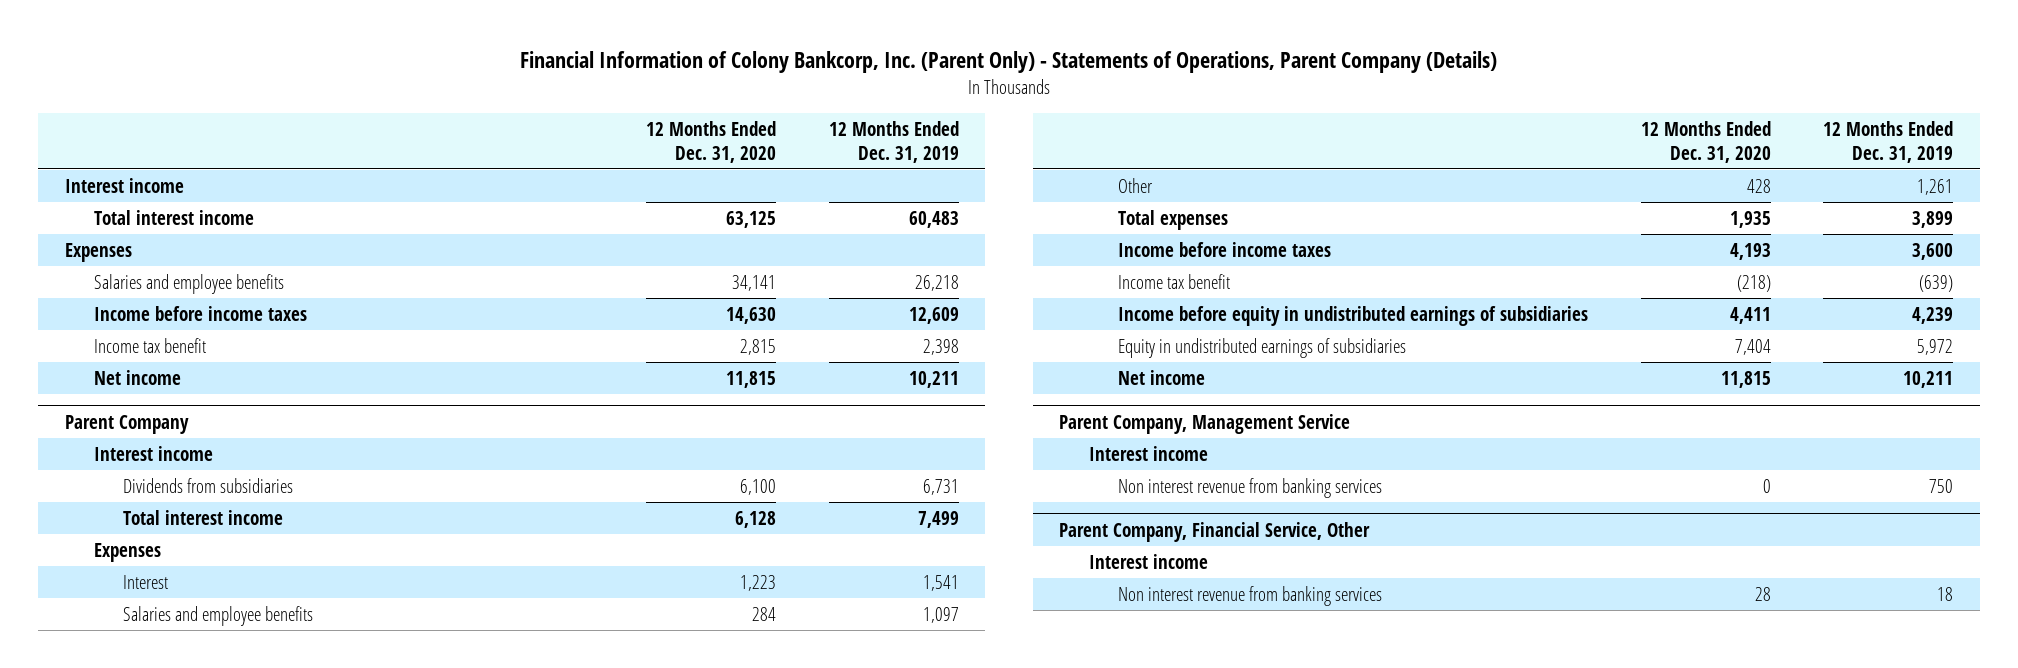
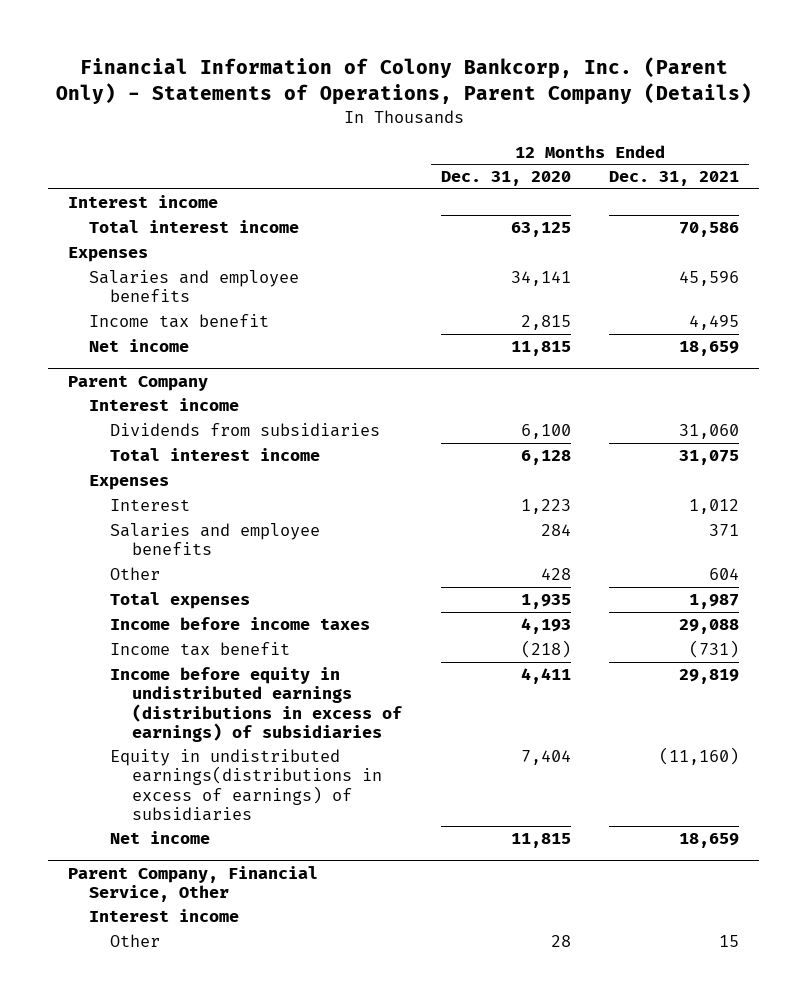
[828,120,959,163] 12 Months Ended Dec. 31, 2019 -> none
none -> [609,171,740,187] Dec. 31, 2021
[94,305,308,321] Income before income taxes -> none
[1117,305,1588,326] Income before equity in undistributed earnings of subsidiaries -> [110,667,402,742] Income before equity in undistributed earnings (distributions in excess of earnings) of subsidiaries
[1117,337,1406,358] Equity in undistributed earnings of subsidiaries -> [110,749,382,821] Equity in undistributed earnings(distributions in excess of earnings) of subsidiaries
[1059,413,1351,434] Parent Company, Management Service -> none
[1088,445,1208,461] Interest income -> none
[1117,477,1382,498] Non interest revenue from banking services -> none
[1117,585,1382,606] Non interest revenue from banking services -> [110,934,161,948] Other

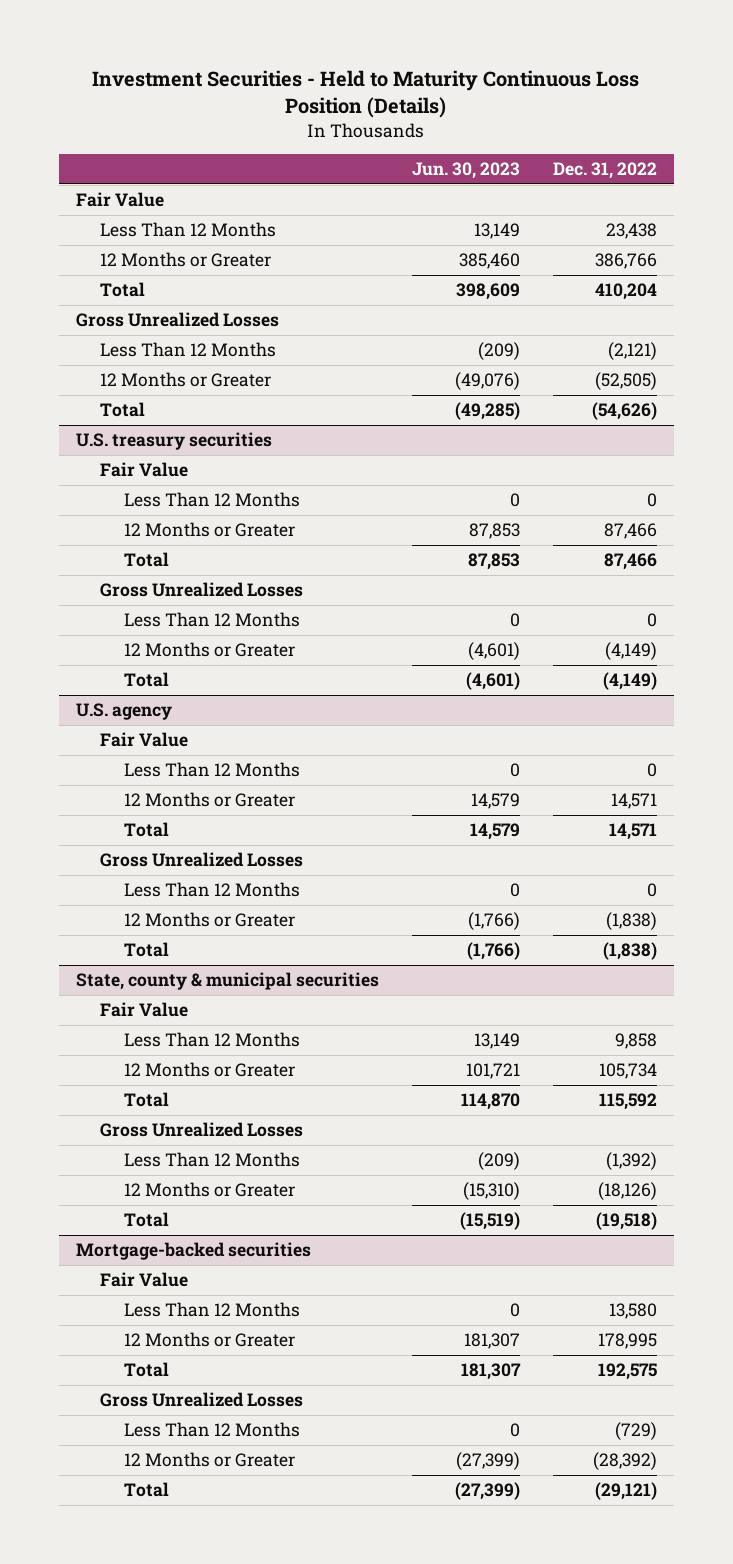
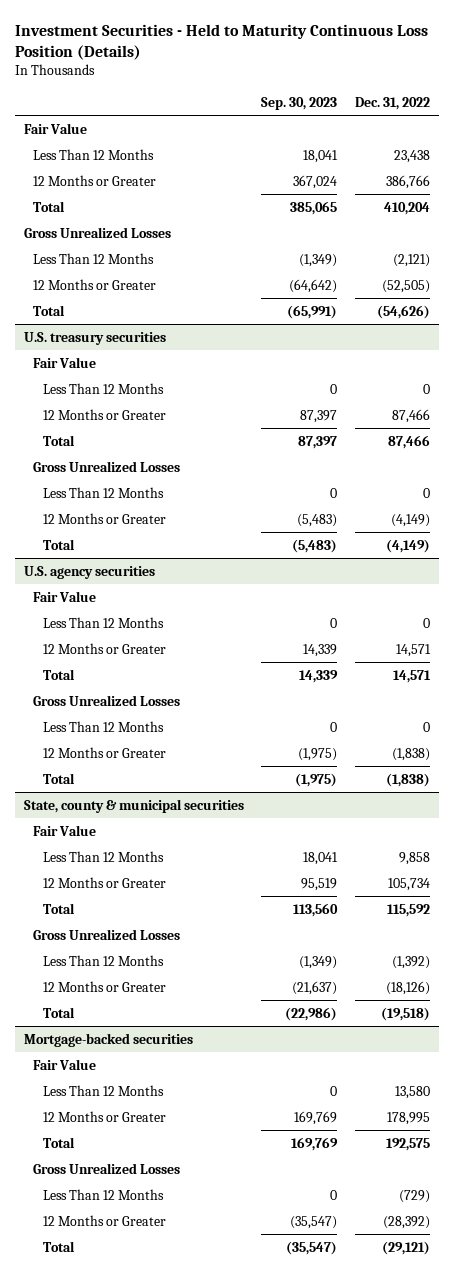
[411,162,520,180] Jun. 30, 2023 -> none
none -> [261,96,338,110] Sep. 30, 2023
[75,703,172,721] U.S. agency -> [23,565,155,579] U.S. agency securities

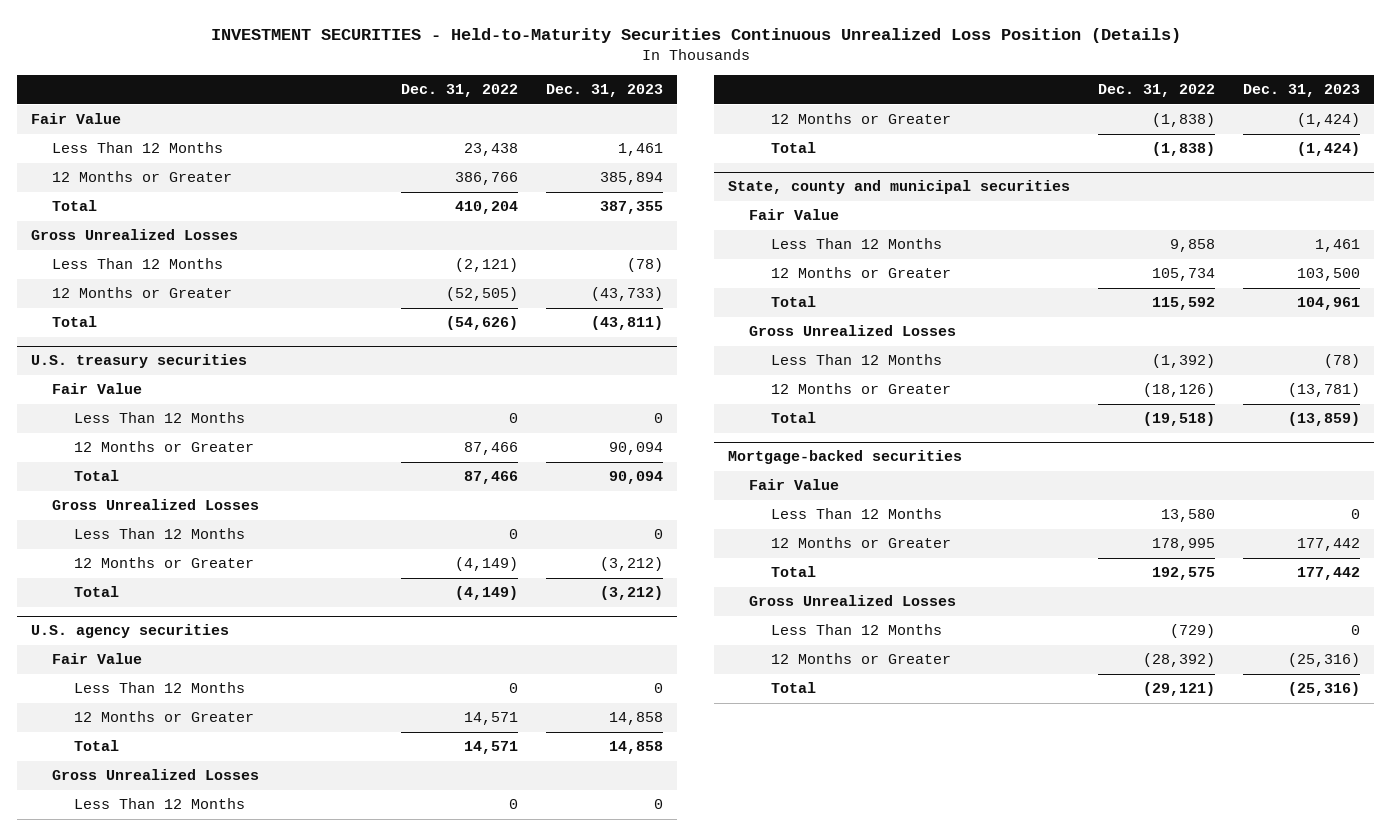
[14,23,428,60] Investment Securities - Held to Maturity Continuous Loss Position (Details) -> [210,27,1181,43] INVESTMENT SECURITIES - Held-to-Maturity Securities Continuous Unrealized Loss Position (Details)
[261,96,338,110] Sep. 30, 2023 -> none
none -> [545,84,663,98] Dec. 31, 2023
[23,798,244,813] State, county & municipal securities -> [728,180,1071,195] State, county and municipal securities

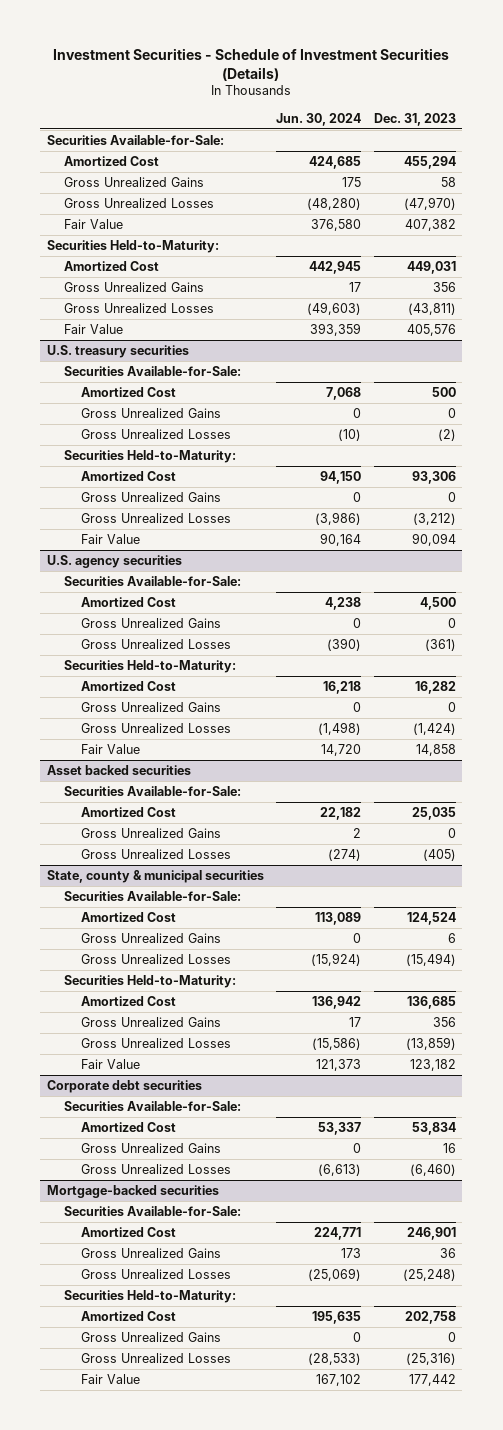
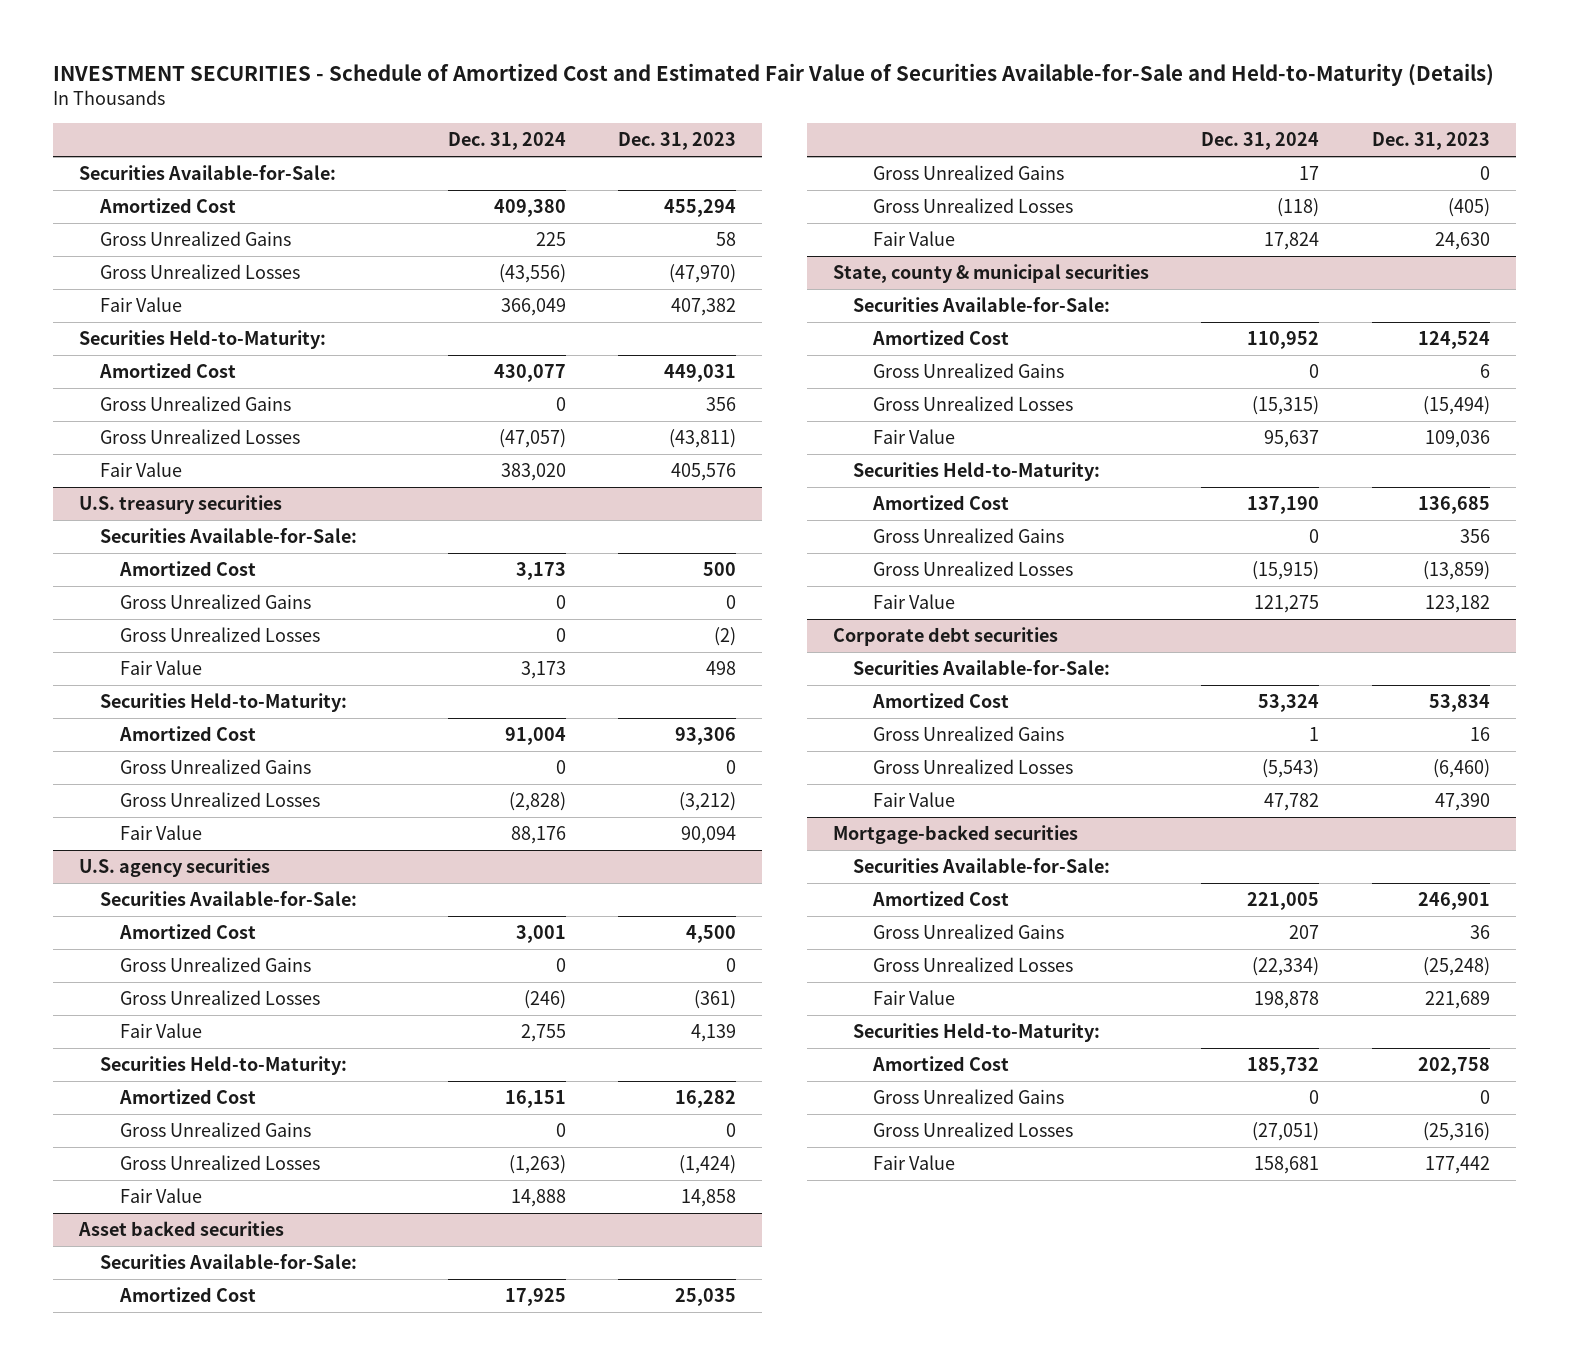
[53,47,450,81] Investment Securities - Schedule of Investment Securities (Details) -> [53,63,1495,87] INVESTMENT SECURITIES - Schedule of Amortized Cost and Estimated Fair Value of Securities Available-for-Sale and Held-to-Maturity (Details)
[276,112,362,126] Jun. 30, 2024 -> none
none -> [447,132,566,151] Dec. 31, 2024
none -> [119,660,202,676] Fair Value
none -> [119,1023,202,1039] Fair Value
none -> [873,231,956,247] Fair Value
none -> [873,429,956,445] Fair Value
none -> [873,792,956,808] Fair Value
none -> [873,990,956,1006] Fair Value

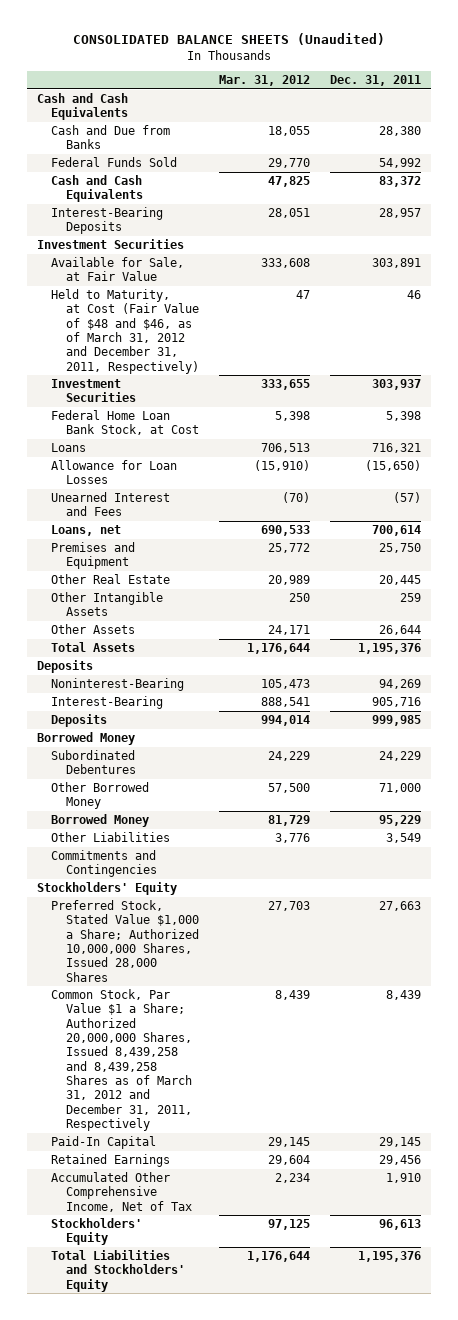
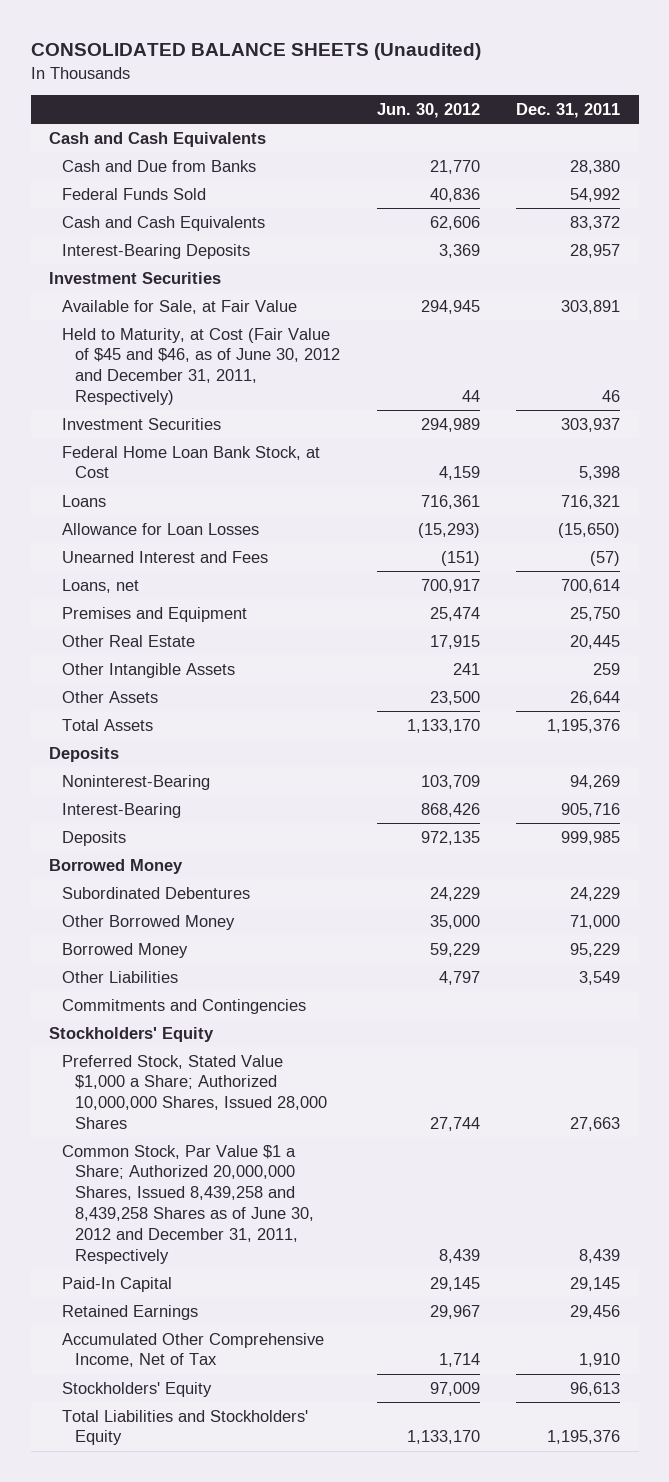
[219,75,311,87] Mar. 31, 2012 -> none
none -> [376,102,480,118] Jun. 30, 2012
[51,288,200,374] Held to Maturity, at Cost (Fair Value of $48 and $46, as of March 31, 2012 and December 31, 2011, Respectively) -> [62,327,340,406] Held to Maturity, at Cost (Fair Value of $45 and $46, as of June 30, 2012 and December 31, 2011, Respectively)
[51,988,193,1132] Common Stock, Par Value $1 a Share; Authorized 20,000,000 Shares, Issued 8,439,258 and 8,439,258 Shares as of March 31, 2012 and December 31, 2011, Respectively -> [62,1144,314,1264] Common Stock, Par Value $1 a Share; Authorized 20,000,000 Shares, Issued 8,439,258 and 8,439,258 Shares as of June 30, 2012 and December 31, 2011, Respectively

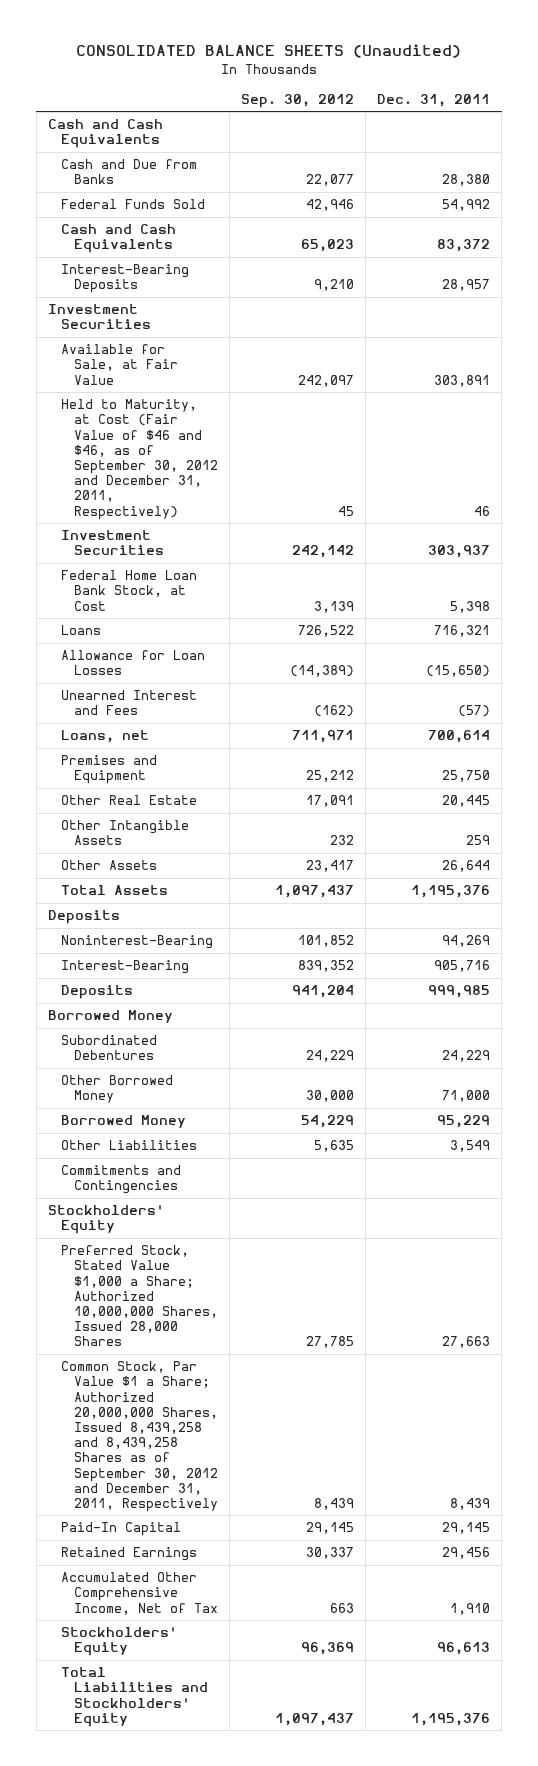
[376,102,480,118] Jun. 30, 2012 -> none
none -> [240,93,354,108] Sep. 30, 2012
[62,327,340,406] Held to Maturity, at Cost (Fair Value of $45 and $46, as of June 30, 2012 and December 31, 2011, Respectively) -> [60,399,218,520] Held to Maturity, at Cost (Fair Value of $46 and $46, as of September 30, 2012 and December 31, 2011, Respectively)
[62,1144,314,1264] Common Stock, Par Value $1 a Share; Authorized 20,000,000 Shares, Issued 8,439,258 and 8,439,258 Shares as of June 30, 2012 and December 31, 2011, Respectively -> [60,1361,218,1512] Common Stock, Par Value $1 a Share; Authorized 20,000,000 Shares, Issued 8,439,258 and 8,439,258 Shares as of September 30, 2012 and December 31, 2011, Respectively

